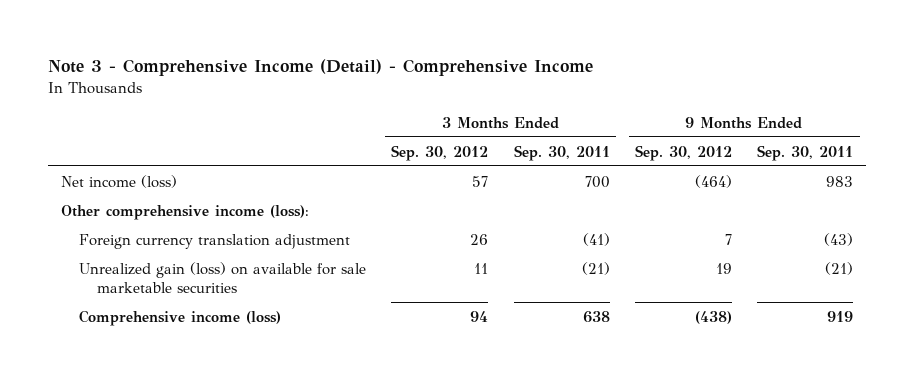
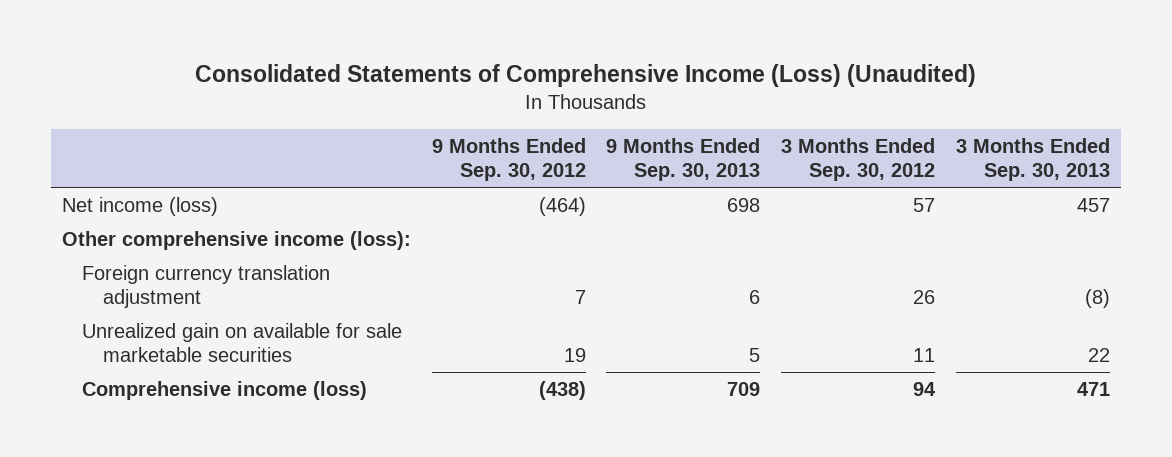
[48,59,594,77] Note 3 - Comprehensive Income (Detail) - Comprehensive Income -> [194,64,976,88] Consolidated Statements of Comprehensive Income (Loss) (Unaudited)
[513,144,610,161] Sep. 30, 2011 -> none
[757,144,854,161] Sep. 30, 2011 -> none
none -> [606,137,761,182] 9 Months Ended Sep. 30, 2013
none -> [956,137,1111,182] 3 Months Ended Sep. 30, 2013
[78,261,366,294] Unrealized gain (loss) on available for sale marketable securities -> [82,322,403,362] Unrealized gain on available for sale marketable securities

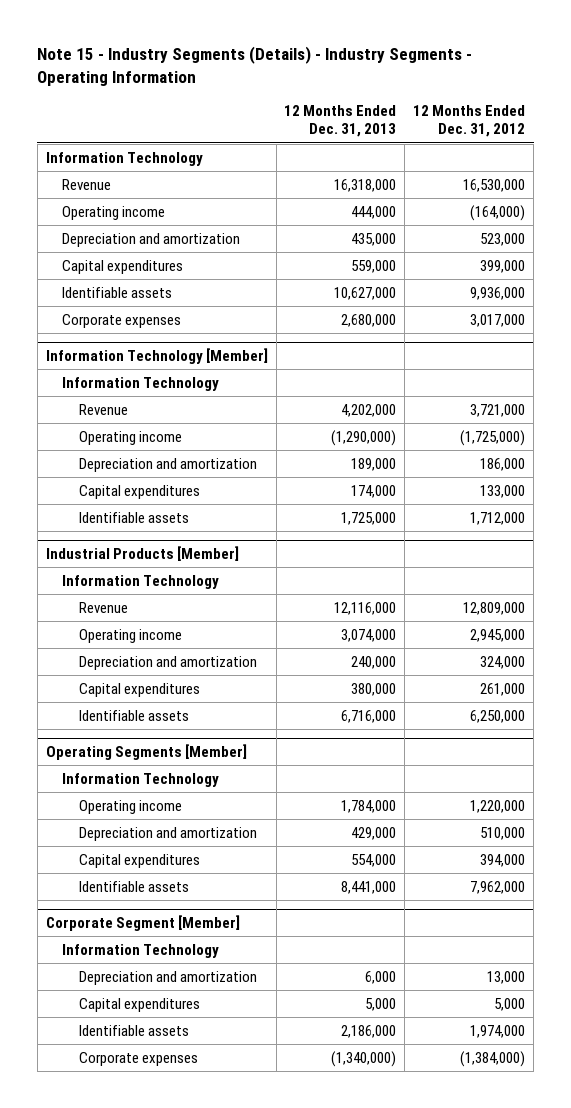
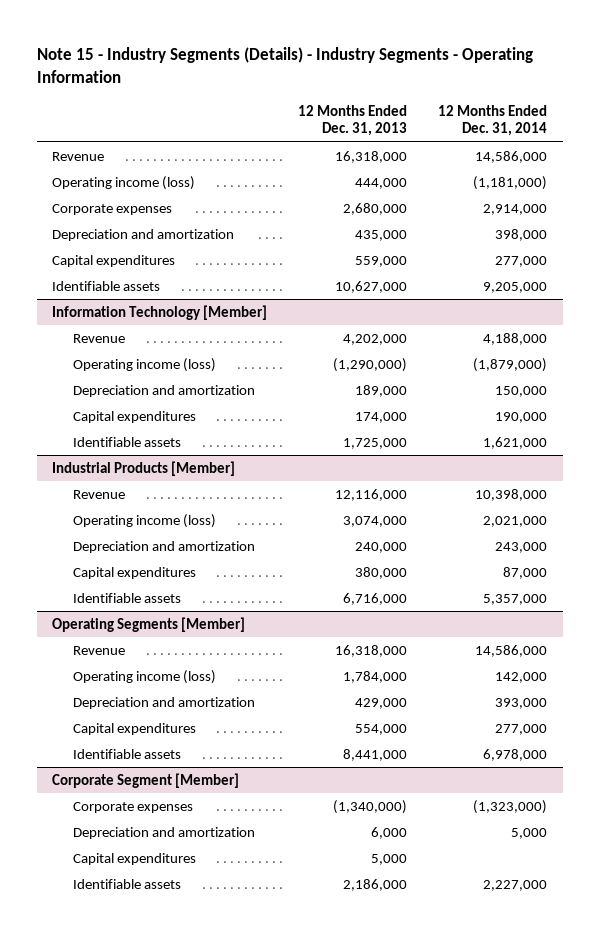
[413,105,526,138] 12 Months Ended Dec. 31, 2012 -> none
none -> [438,104,548,137] 12 Months Ended Dec. 31, 2014
[45,151,203,166] Information Technology -> none
[62,205,166,220] Operating income -> [52,176,196,191] Operating income (loss)
[62,313,182,328] Corporate expenses -> [52,204,173,216] Corporate expenses
[62,376,220,391] Information Technology -> none
[78,430,182,445] Operating income -> [72,358,216,373] Operating income (loss)
[62,574,220,589] Information Technology -> none
[78,628,182,643] Operating income -> [72,514,216,529] Operating income (loss)
[62,772,220,787] Information Technology -> none
none -> [72,646,125,656] Revenue
[78,799,182,814] Operating income -> [72,670,216,685] Operating income (loss)
[62,943,220,958] Information Technology -> none
[78,1051,198,1066] Corporate expenses -> [72,802,193,814] Corporate expenses

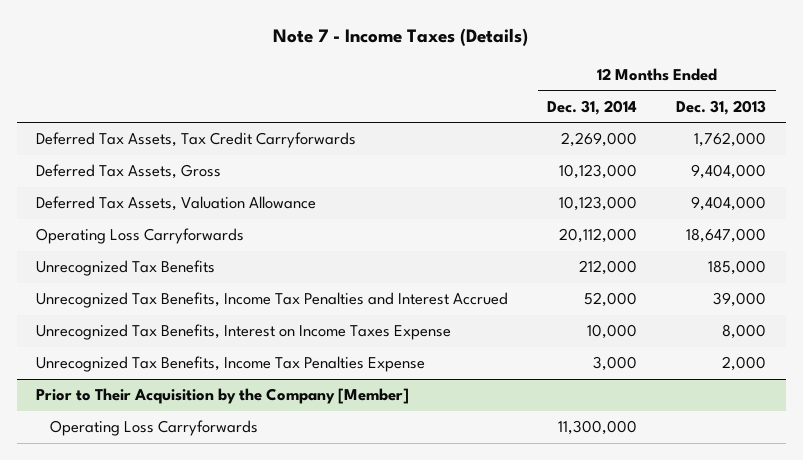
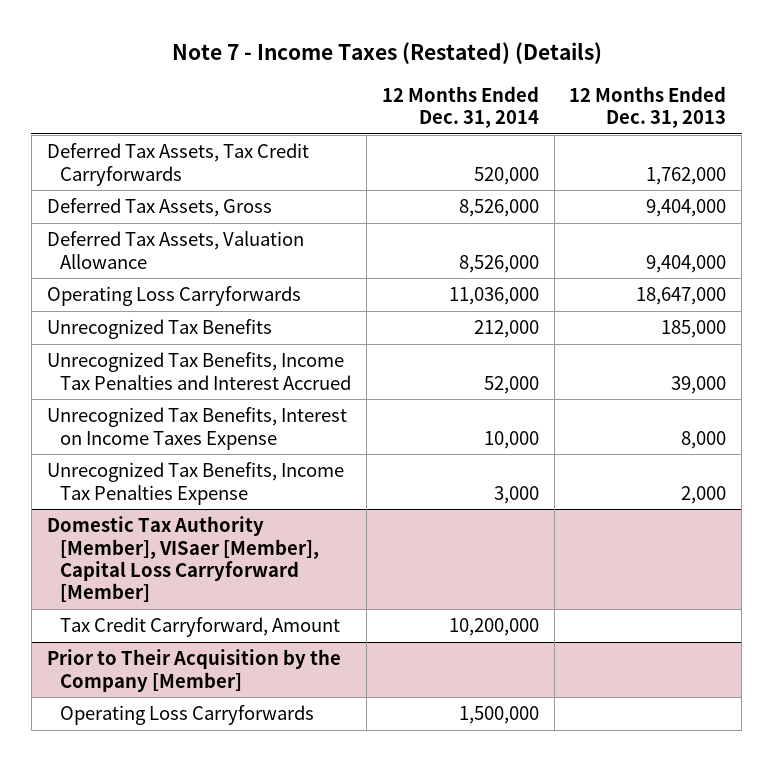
[273,28,529,47] Note 7 - Income Taxes (Details) -> [171,41,602,64] Note 7 - Income Taxes (Restated) (Details)
[561,132,638,148] 2,269,000 -> [473,166,539,185] 520,000
[559,164,638,180] 10,123,000 -> [458,199,539,218] 8,526,000
[559,196,638,212] 10,123,000 -> [458,254,539,273] 8,526,000
[559,228,638,244] 20,112,000 -> [448,287,539,306] 11,036,000
none -> [46,516,320,602] Domestic Tax Authority [Member], VISaer [Member], Capital Loss Carryforward [Member]
none -> [60,617,341,638] Tax Credit Carryforward, Amount
[558,420,638,436] 11,300,000 -> [458,706,539,725] 1,500,000

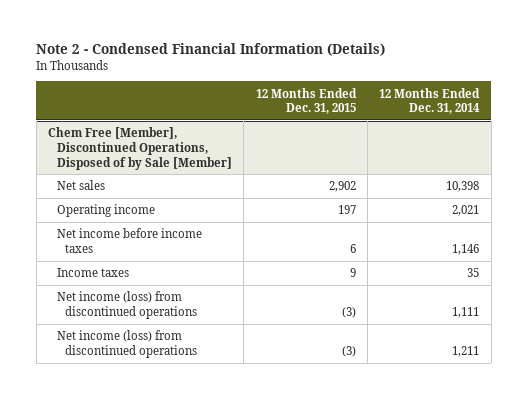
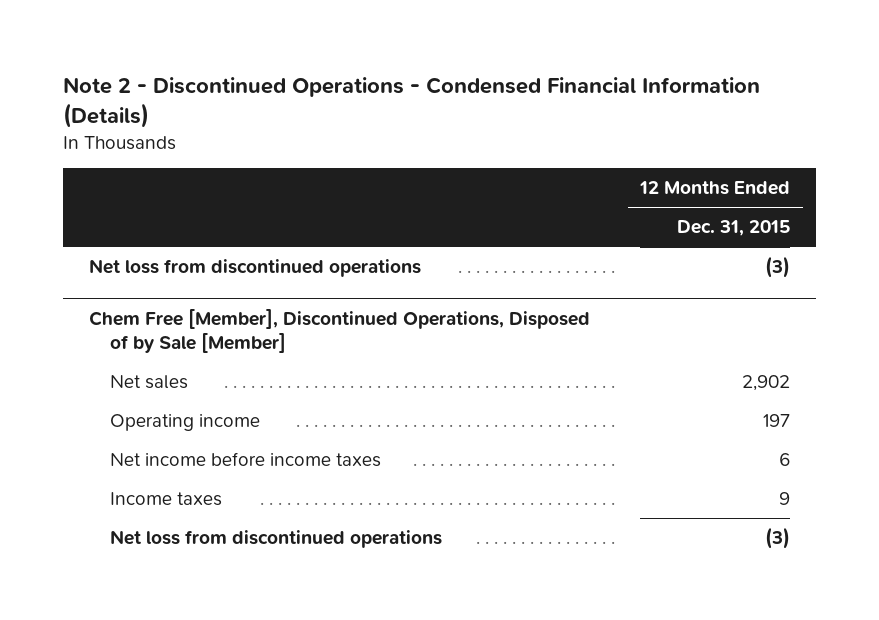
[36,43,386,57] Note 2 - Condensed Financial Information (Details) -> [63,77,761,128] Note 2 - Discontinued Operations - Condensed Financial Information (Details)
[379,87,481,115] 12 Months Ended Dec. 31, 2014 -> none
none -> [88,259,421,278] Net loss from discontinued operations
[56,330,198,358] Net income (loss) from discontinued operations -> none
[56,291,198,319] Net income (loss) from discontinued operations -> [109,530,442,549] Net loss from discontinued operations

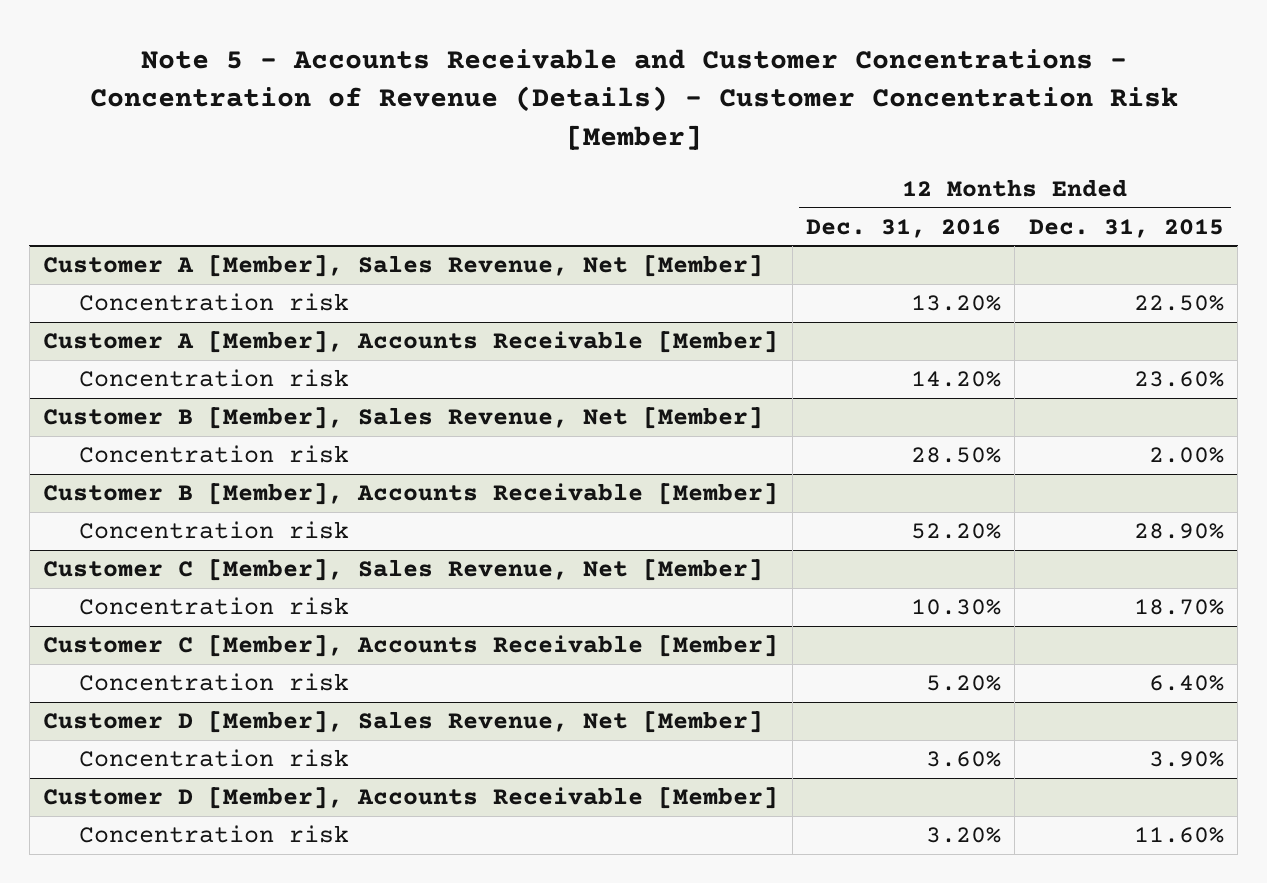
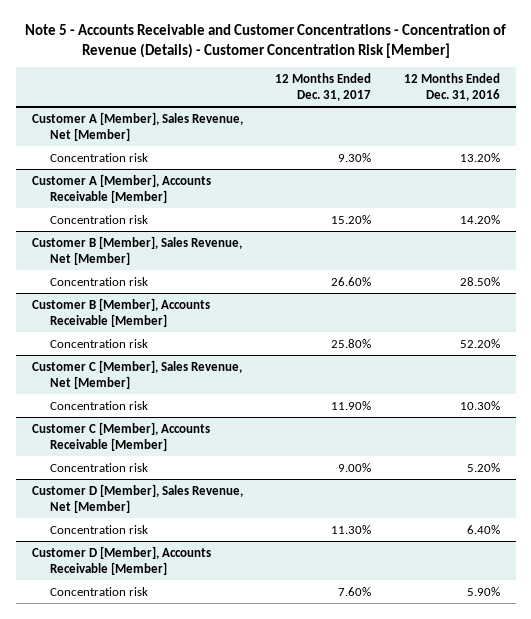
[1028,218,1224,238] Dec. 31, 2015 -> none
none -> [275,72,372,101] 12 Months Ended Dec. 31, 2017
[926,751,1002,768] 3.60% -> [466,524,500,534] 6.40%
[926,827,1002,844] 3.20% -> [466,586,500,596] 5.90%

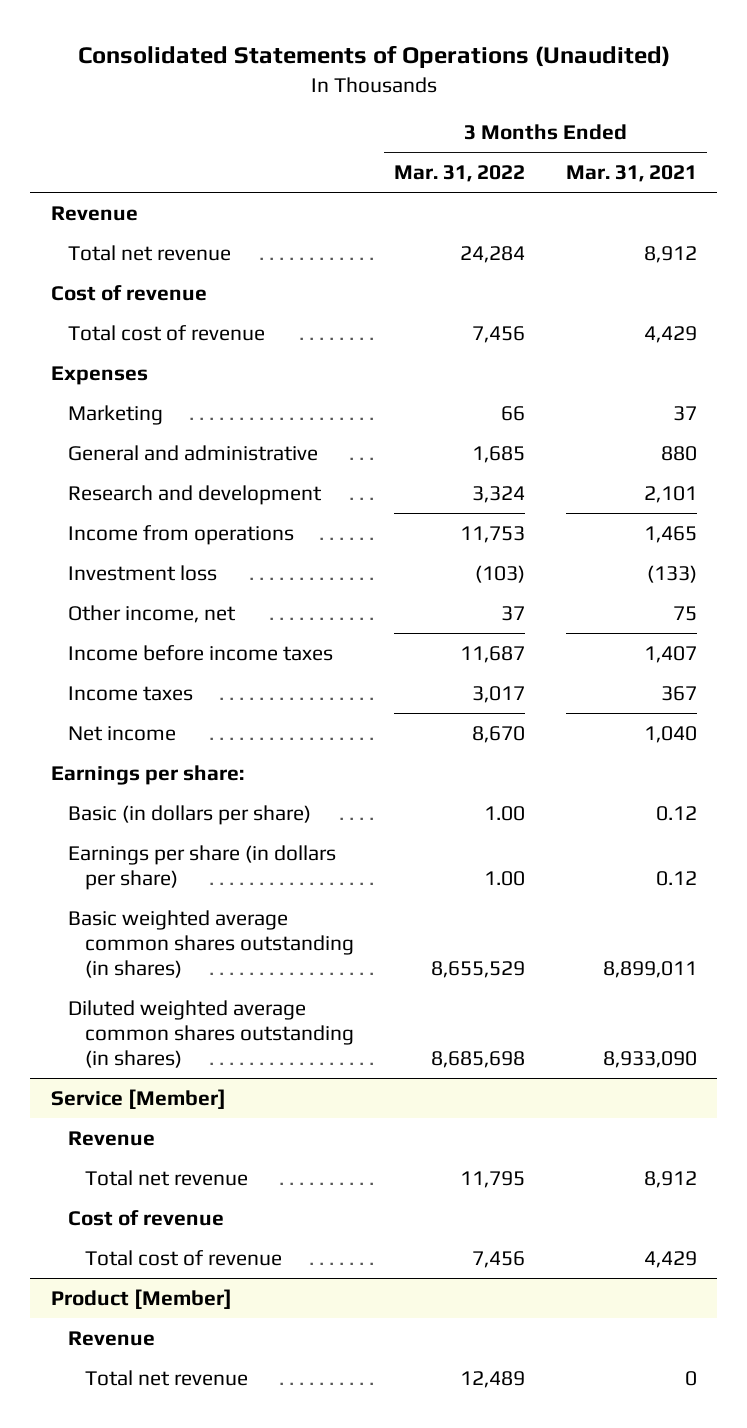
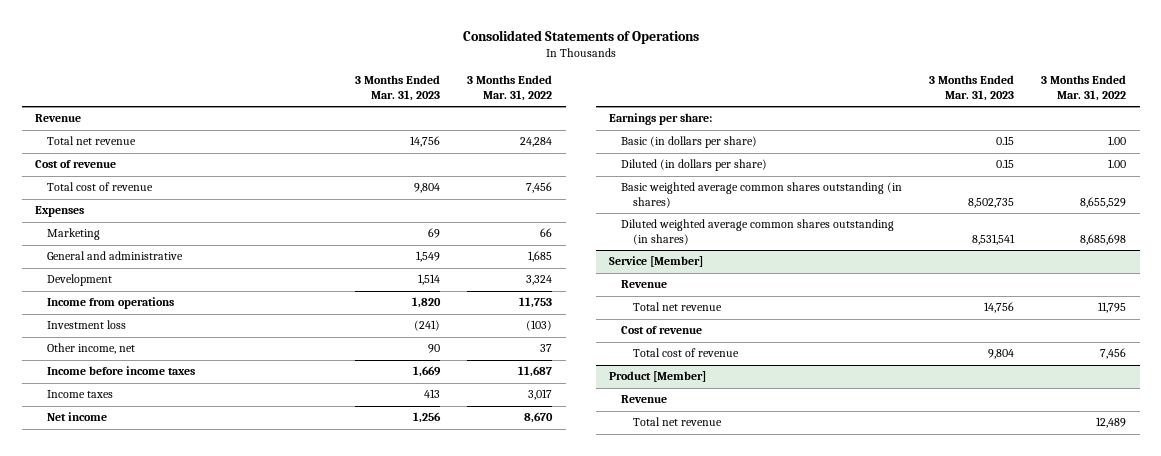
[77,45,670,69] Consolidated Statements of Operations (Unaudited) -> [462,29,699,44] Consolidated Statements of Operations
[565,165,697,183] Mar. 31, 2021 -> none
none -> [355,75,441,102] 3 Months Ended Mar. 31, 2023
[67,484,322,505] Research and development -> [47,274,113,287] Development
[67,844,336,890] Earnings per share (in dollars per share) -> [621,159,768,172] Diluted (in dollars per share)

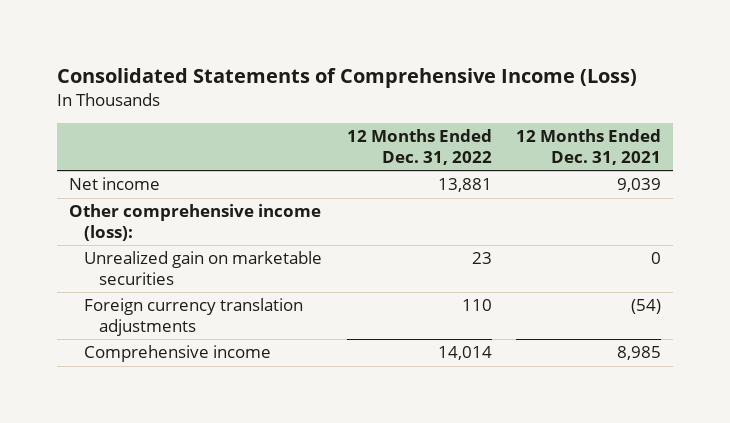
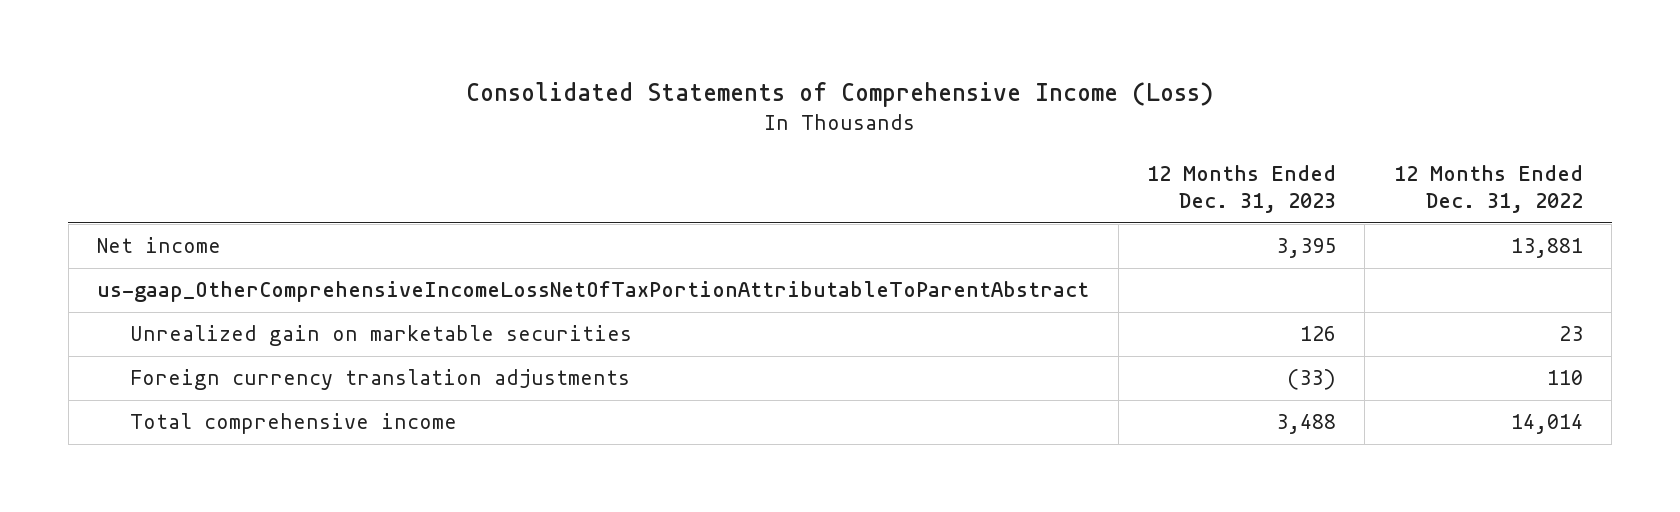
[516,129,662,165] 12 Months Ended Dec. 31, 2021 -> none
none -> [1147,165,1337,214] 12 Months Ended Dec. 31, 2023
[69,204,322,241] Other comprehensive income (loss): -> [97,281,1090,303] us-gaap_OtherComprehensiveIncomeLossNetOfTaxPortionAttributableToParentAbstract
[84,345,272,363] Comprehensive income -> [129,413,457,435] Total comprehensive income

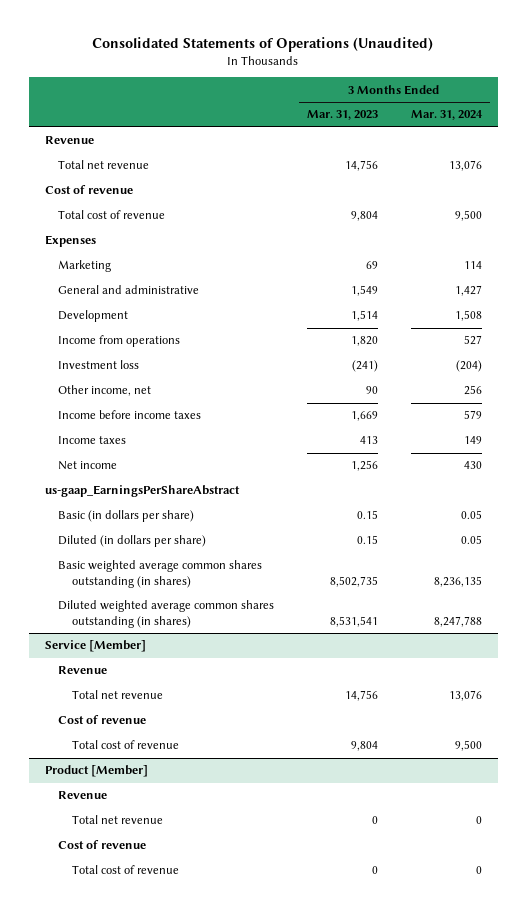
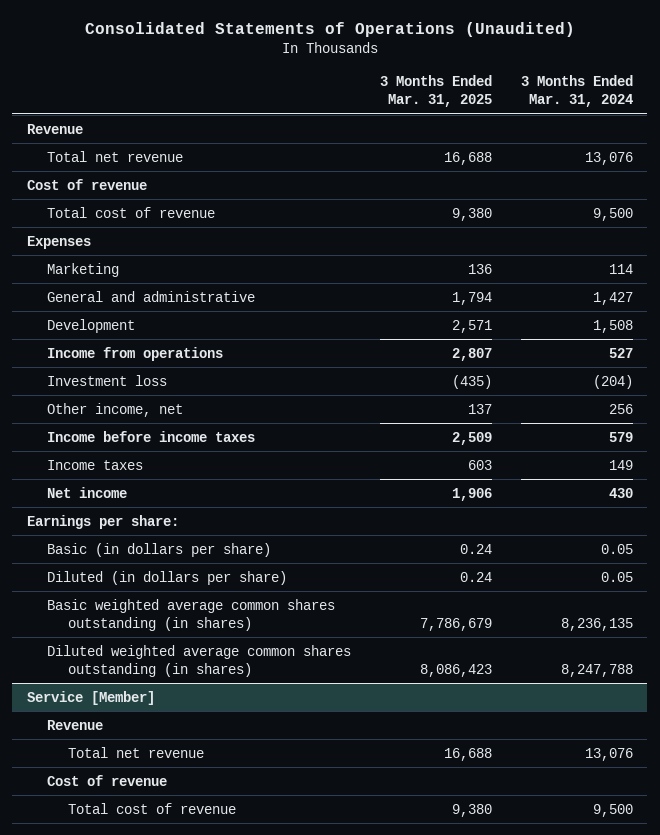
[307,110,379,121] Mar. 31, 2023 -> none
none -> [380,75,493,108] 3 Months Ended Mar. 31, 2025
[44,485,240,498] us-gaap_EarningsPerShareAbstract -> [26,514,179,529] Earnings per share:
[44,765,148,778] Product [Member] -> none
[58,791,108,800] Revenue -> none
[71,815,163,825] Total net revenue -> none
[58,840,147,850] Cost of revenue -> none
[71,865,179,875] Total cost of revenue -> none

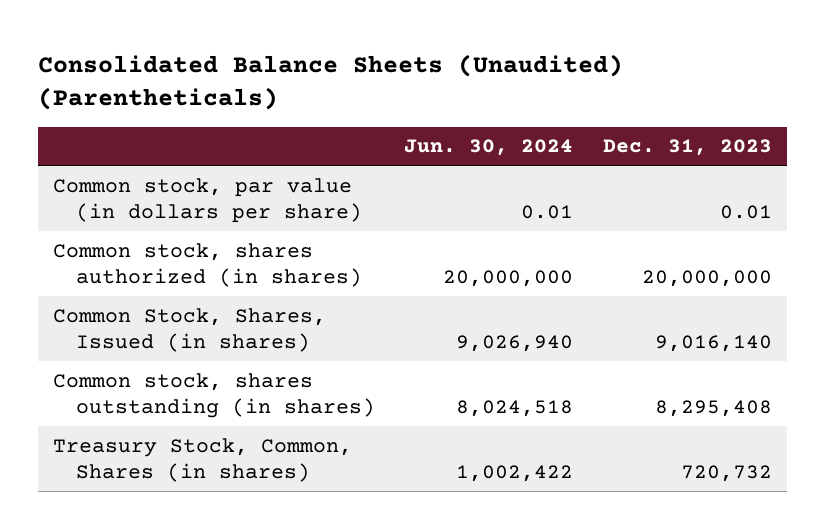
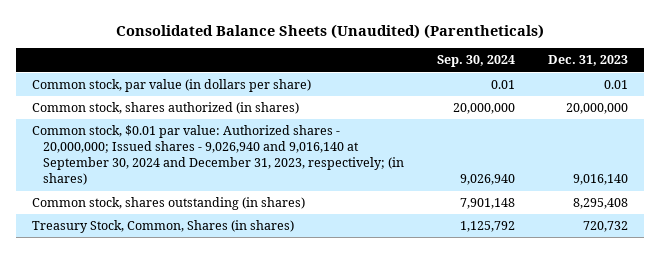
[404,139,574,157] Jun. 30, 2024 -> none
none -> [436,55,515,68] Sep. 30, 2024
[53,307,327,353] Common Stock, Shares, Issued (in shares) -> [32,125,405,186] Common stock, $0.01 par value: Authorized shares - 20,000,000; Issued shares - 9,026,940 and 9,016,140 at September 30, 2024 and December 31, 2023, respectively; (in shares)

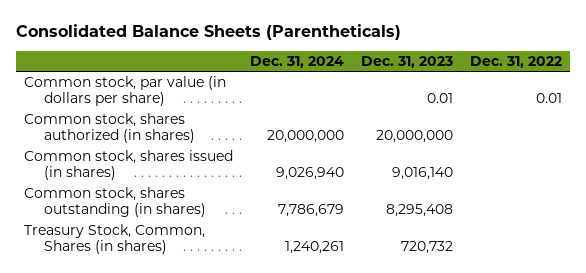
[115,23,544,39] Consolidated Balance Sheets (Unaudited) (Parentheticals) -> [15,24,401,41] Consolidated Balance Sheets (Parentheticals)
[436,55,515,68] Sep. 30, 2024 -> none
none -> [250,56,345,69] Dec. 31, 2024
none -> [469,56,562,69] Dec. 31, 2022
[32,125,405,186] Common stock, $0.01 par value: Authorized shares - 20,000,000; Issued shares - 9,026,940 and 9,016,140 at September 30, 2024 and December 31, 2023, respectively; (in shares) -> [24,149,234,181] Common stock, shares issued (in shares)

